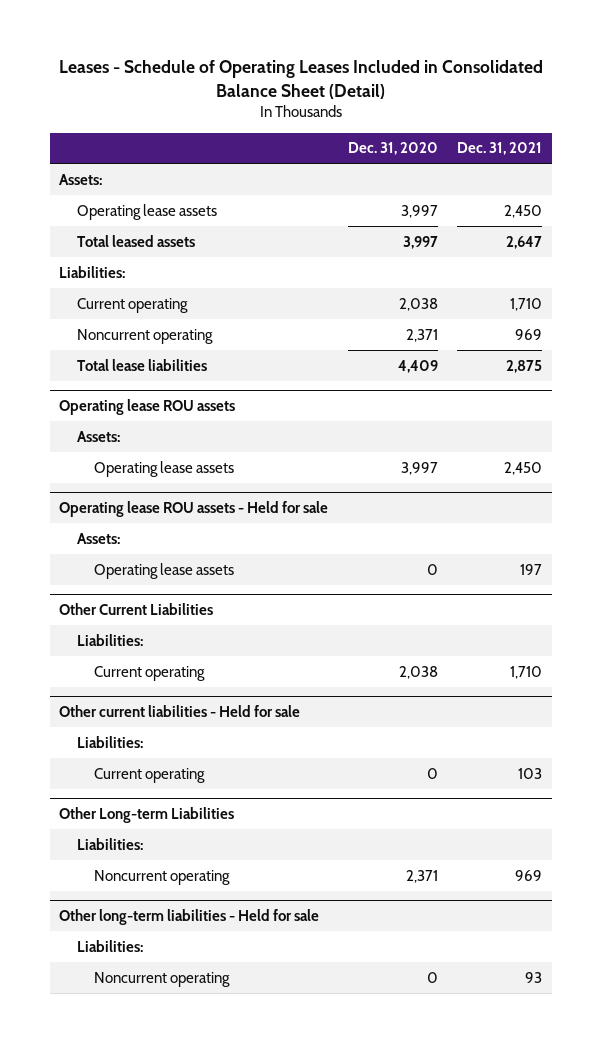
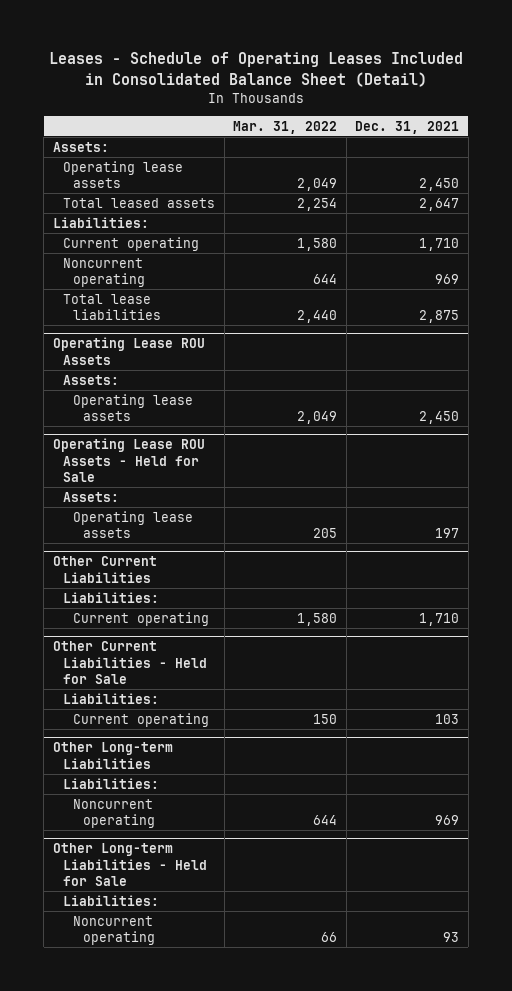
[347,142,438,156] Dec. 31, 2020 -> none
none -> [233,120,338,134] Mar. 31, 2022
[59,399,236,416] Operating lease ROU assets -> [52,337,205,365] Operating Lease ROU Assets
[59,501,329,518] Operating lease ROU assets - Held for sale -> [52,438,205,483] Operating Lease ROU Assets - Held for Sale
[59,705,301,718] Other current liabilities - Held for sale -> [52,641,208,685] Other Current Liabilities - Held for Sale
[59,909,320,926] Other long-term liabilities - Held for sale -> [52,843,208,887] Other Long-term Liabilities - Held for Sale

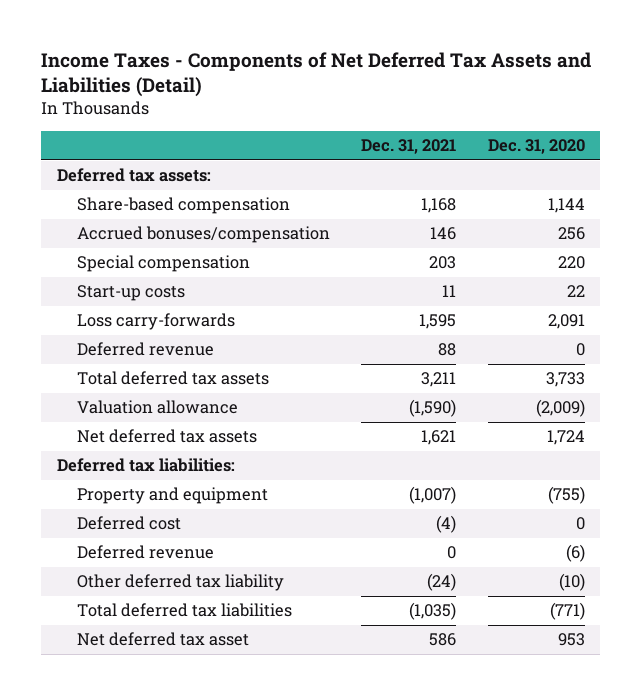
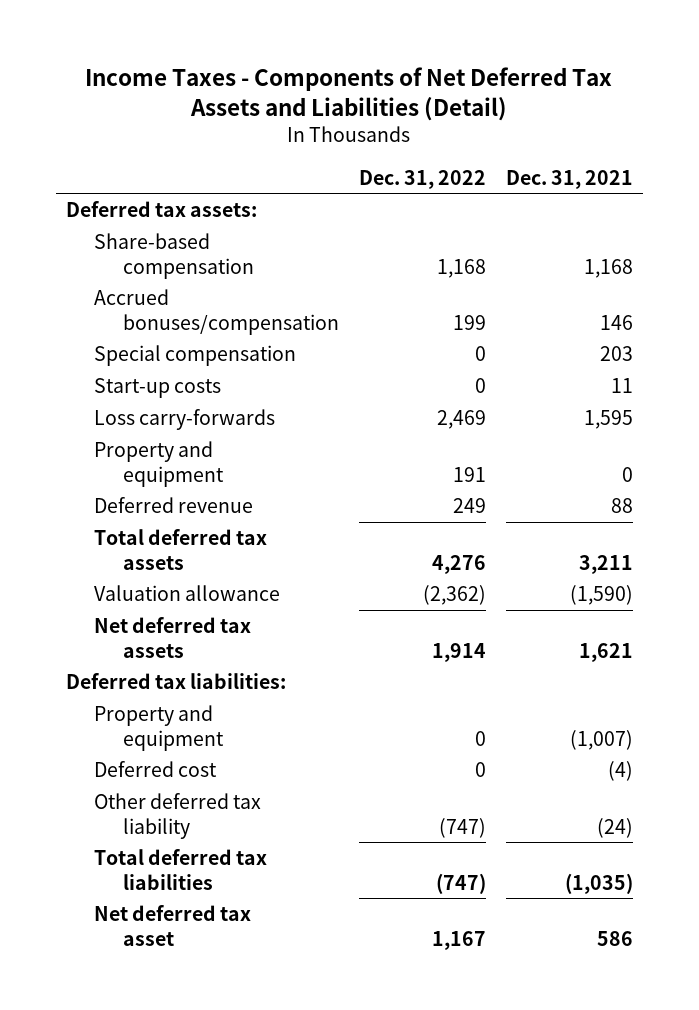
[487,139,585,155] Dec. 31, 2020 -> none
none -> [358,169,486,189] Dec. 31, 2022
none -> [94,440,224,487] Property and equipment
[77,545,215,560] Deferred revenue -> none

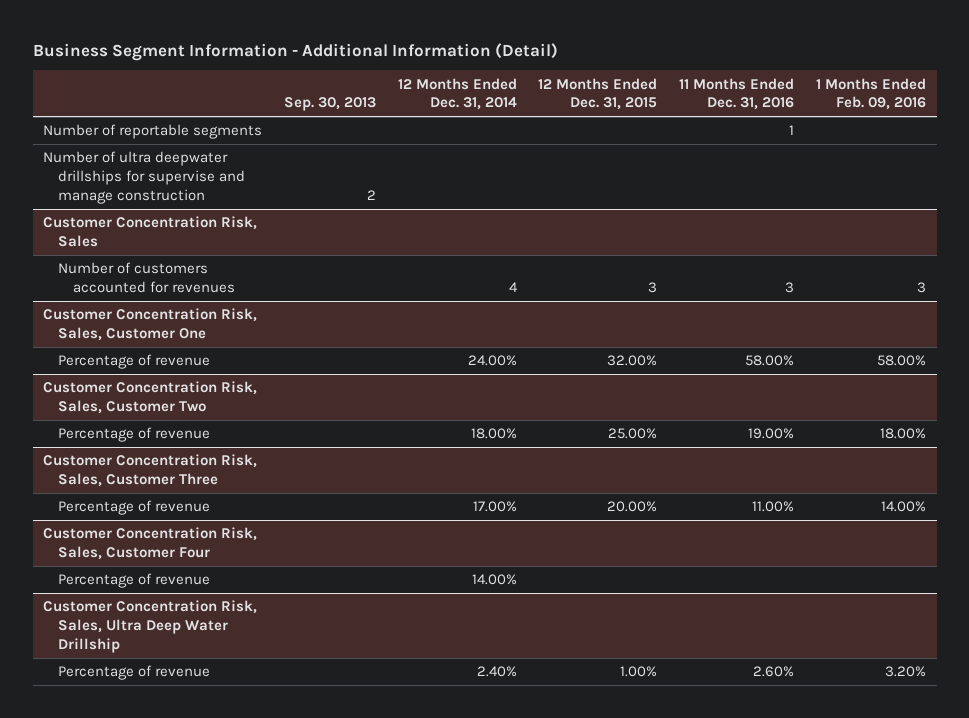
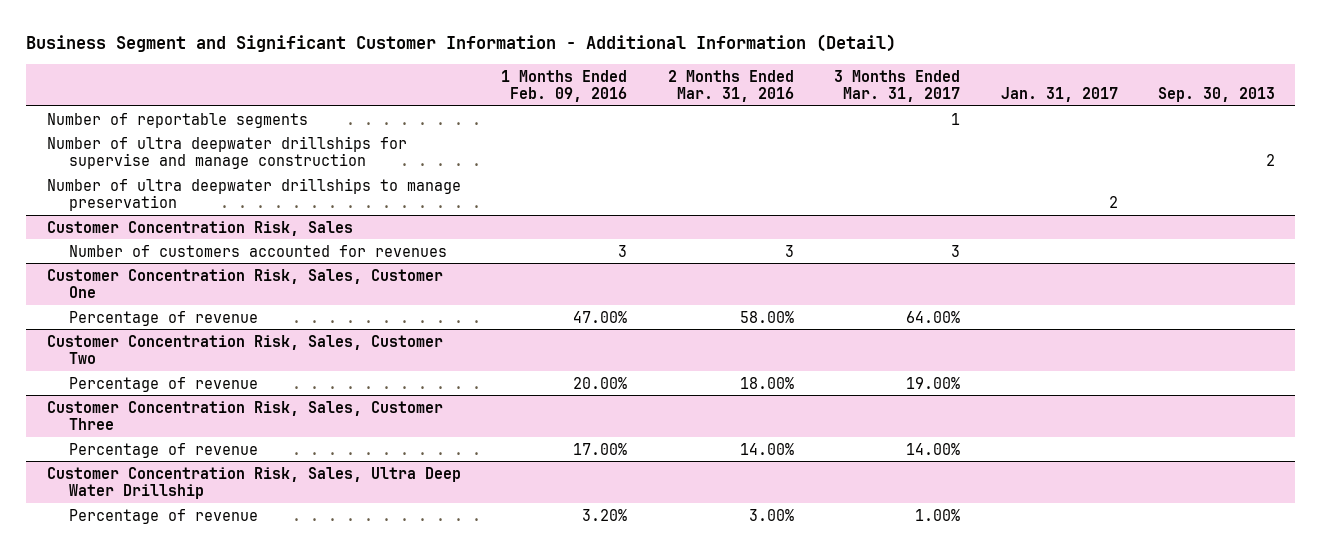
[32,42,558,61] Business Segment Information - Additional Information (Detail) -> [26,34,897,53] Business Segment and Significant Customer Information - Additional Information (Detail)
[397,77,517,111] 12 Months Ended Dec. 31, 2014 -> none
[538,77,658,111] 12 Months Ended Dec. 31, 2015 -> none
[679,77,795,111] 11 Months Ended Dec. 31, 2016 -> none
none -> [667,69,794,103] 2 Months Ended Mar. 31, 2016
none -> [834,69,961,103] 3 Months Ended Mar. 31, 2017
none -> [1000,87,1118,103] Jan. 31, 2017
none -> [46,177,461,211] Number of ultra deepwater drillships to manage preservation
[876,355,926,367] 58.00% -> [573,310,628,323] 47.00%
[879,428,926,440] 18.00% -> [573,376,628,389] 20.00%
[43,527,258,560] Customer Concentration Risk, Sales, Customer Four -> none
[58,573,211,589] Percentage of revenue -> none
[880,501,926,513] 14.00% -> [573,442,628,455] 17.00%

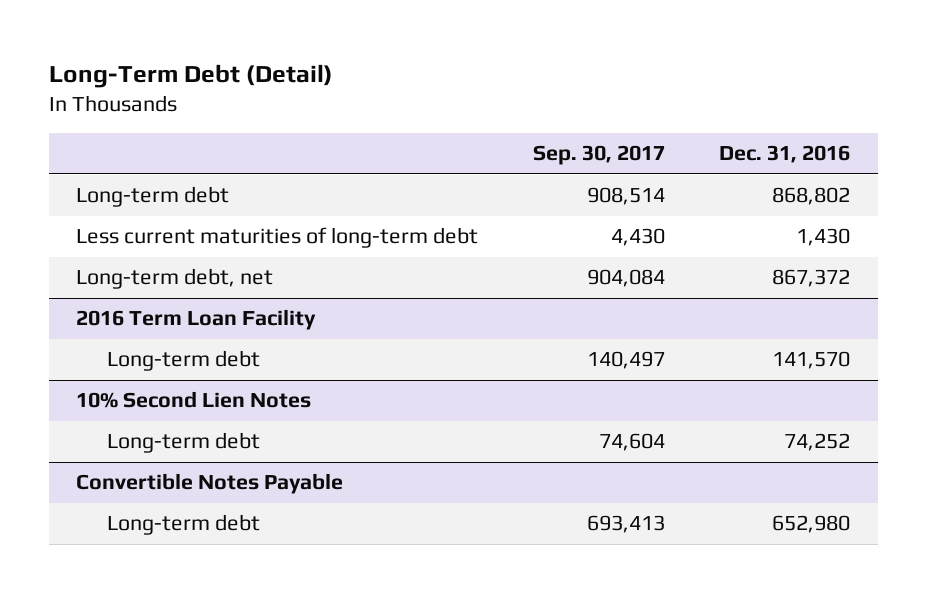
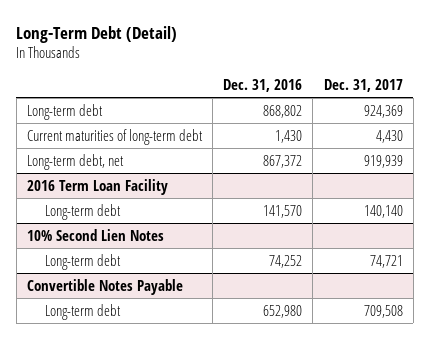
[532,145,665,166] Sep. 30, 2017 -> none
none -> [323,79,403,93] Dec. 31, 2017
[76,227,479,249] Less current maturities of long-term debt -> [26,128,203,145] Current maturities of long-term debt

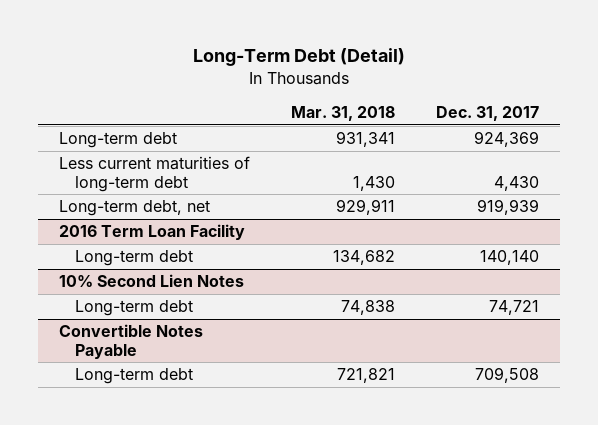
[223,79,303,93] Dec. 31, 2016 -> none
none -> [290,106,395,122] Mar. 31, 2018
[26,128,203,145] Current maturities of long-term debt -> [58,156,250,192] Less current maturities of long-term debt

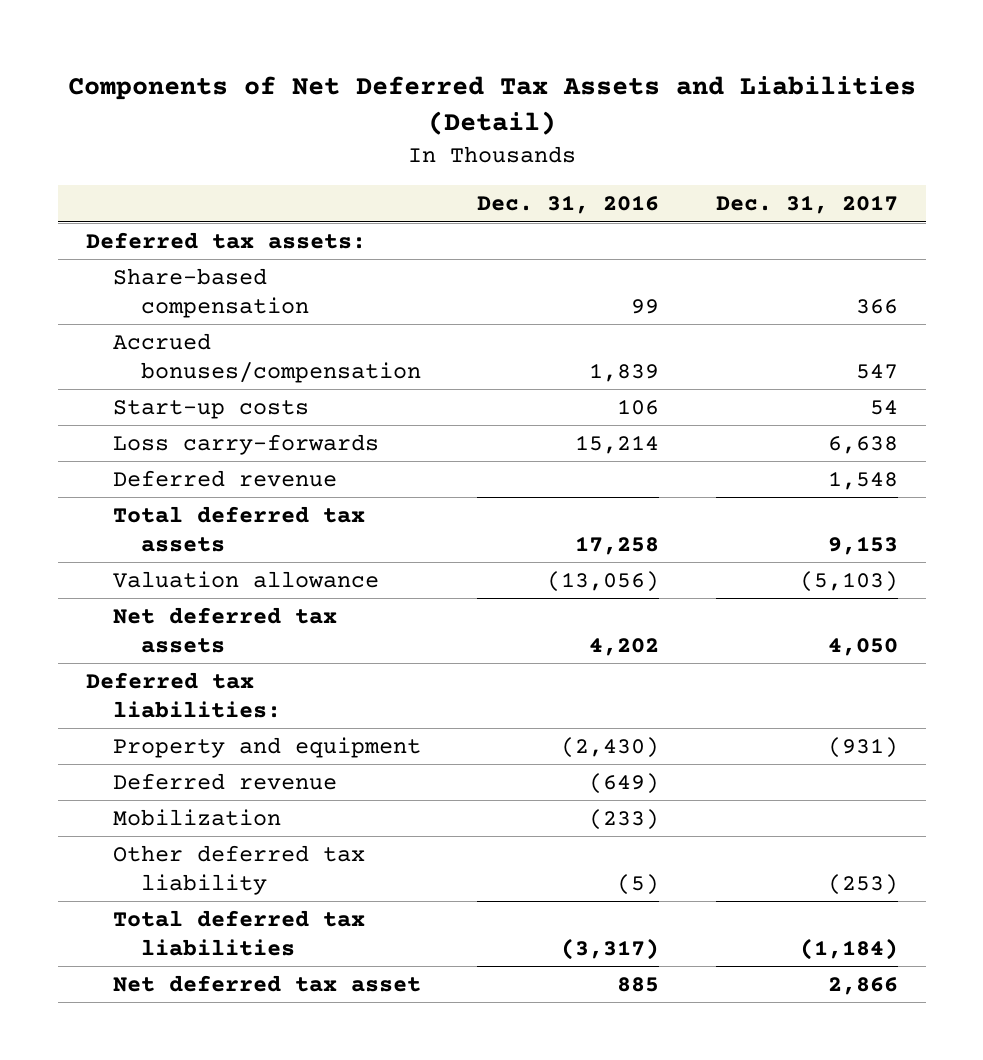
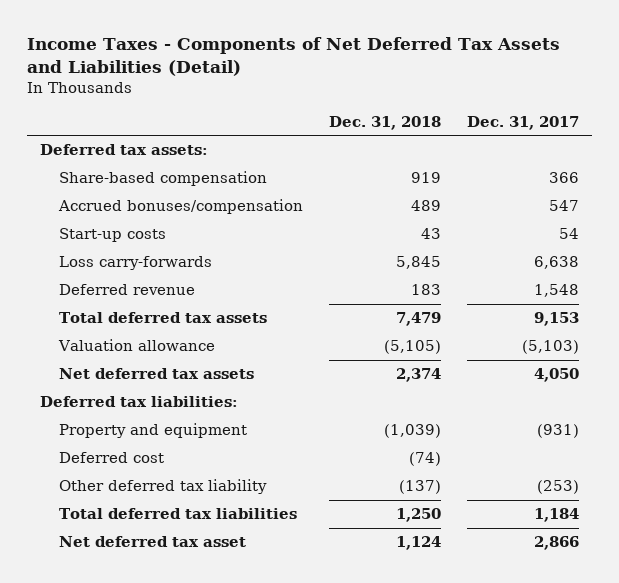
[67,76,916,136] Components of Net Deferred Tax Assets and Liabilities (Detail) -> [27,36,561,76] Income Taxes - Components of Net Deferred Tax Assets and Liabilities (Detail)
[477,195,660,215] Dec. 31, 2016 -> none
none -> [328,115,441,130] Dec. 31, 2018
[113,808,282,826] Mobilization -> none
[113,772,338,790] Deferred revenue -> [58,452,164,464] Deferred cost
[799,937,898,960] (1,184) -> [533,508,579,523] 1,184

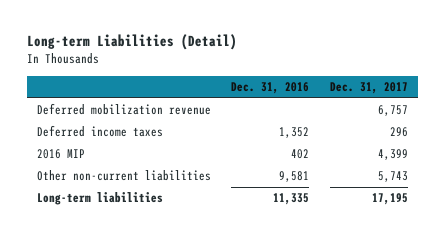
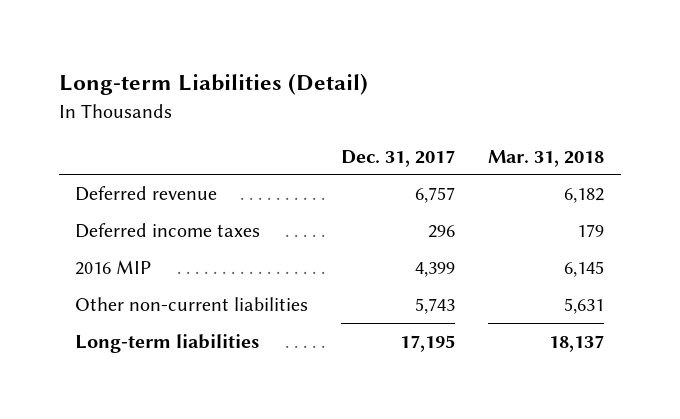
[231,82,310,95] Dec. 31, 2016 -> none
none -> [488,149,605,167] Mar. 31, 2018
[37,103,212,116] Deferred mobilization revenue -> [75,185,218,201] Deferred revenue

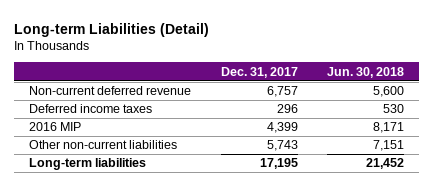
[488,149,605,167] Mar. 31, 2018 -> none
none -> [327,66,405,78] Jun. 30, 2018
[75,185,218,201] Deferred revenue -> [29,86,192,96] Non-current deferred revenue

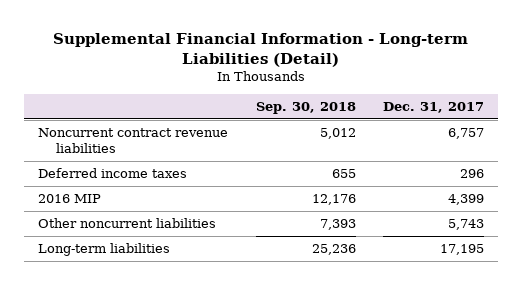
[14,22,210,37] Long-term Liabilities (Detail) -> [53,32,469,67] Supplemental Financial Information - Long-term Liabilities (Detail)
[327,66,405,78] Jun. 30, 2018 -> none
none -> [255,102,356,115] Sep. 30, 2018
[29,86,192,96] Non-current deferred revenue -> [37,128,228,154] Noncurrent contract revenue liabilities
[29,140,178,150] Other non-current liabilities -> [37,218,216,229] Other noncurrent liabilities

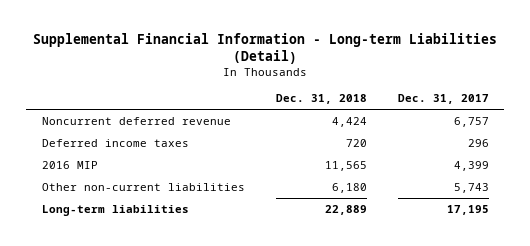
[255,102,356,115] Sep. 30, 2018 -> none
none -> [275,94,367,105] Dec. 31, 2018
[37,128,228,154] Noncurrent contract revenue liabilities -> [41,117,231,126] Noncurrent deferred revenue
[37,218,216,229] Other noncurrent liabilities -> [41,183,245,192] Other non-current liabilities

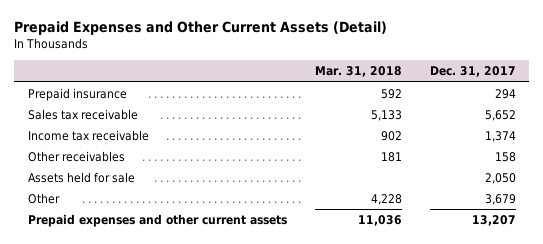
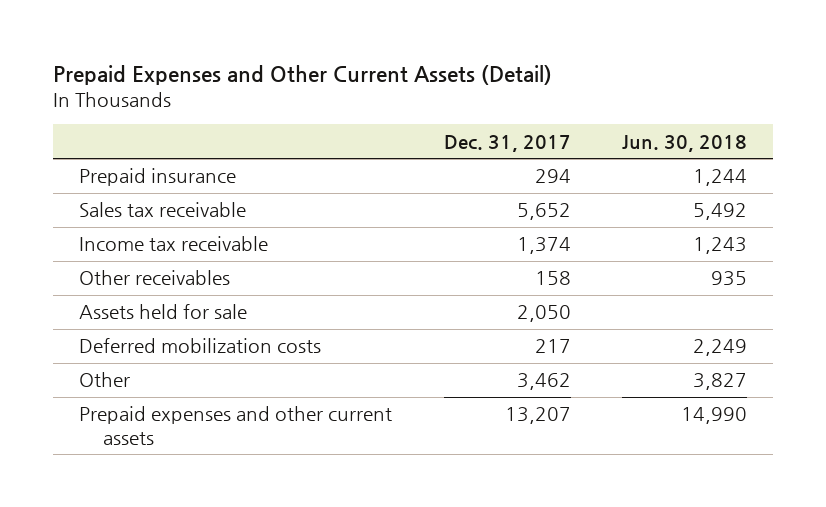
[314,66,402,78] Mar. 31, 2018 -> none
none -> [622,134,748,152] Jun. 30, 2018
none -> [78,338,321,354] Deferred mobilization costs
[484,193,516,205] 3,679 -> [516,373,571,391] 3,462

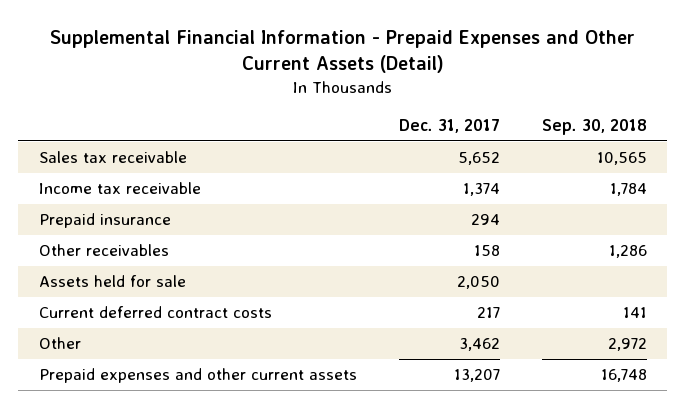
[52,65,552,86] Prepaid Expenses and Other Current Assets (Detail) -> [49,30,635,74] Supplemental Financial Information - Prepaid Expenses and Other Current Assets (Detail)
[622,134,748,152] Jun. 30, 2018 -> none
none -> [541,118,647,135] Sep. 30, 2018
[78,168,236,187] Prepaid insurance -> [39,213,172,229] Prepaid insurance
[78,338,321,354] Deferred mobilization costs -> [39,306,273,319] Current deferred contract costs

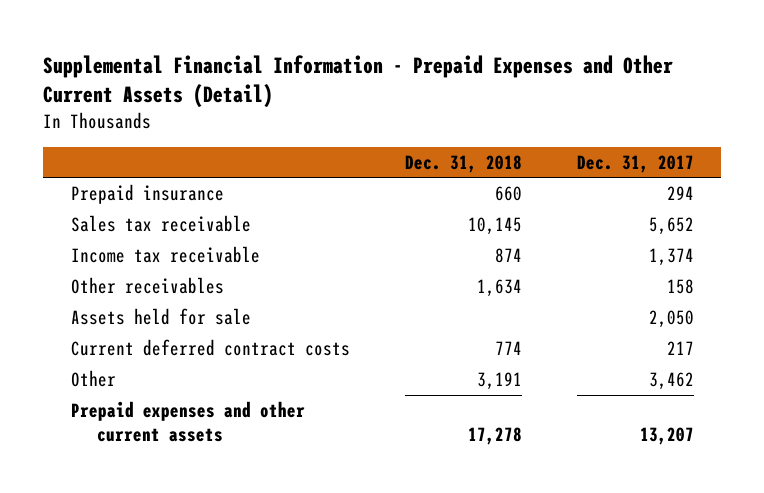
[541,118,647,135] Sep. 30, 2018 -> none
none -> [404,154,522,173] Dec. 31, 2018
[39,213,172,229] Prepaid insurance -> [70,184,224,205] Prepaid insurance

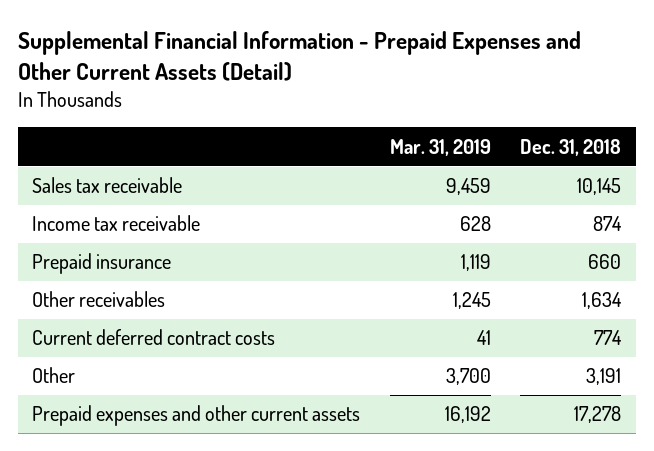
[576,154,694,173] Dec. 31, 2017 -> none
none -> [389,138,491,156] Mar. 31, 2019
[70,184,224,205] Prepaid insurance -> [32,253,172,275] Prepaid insurance
[70,308,251,326] Assets held for sale -> none

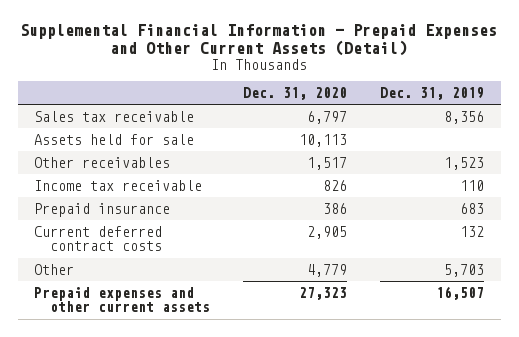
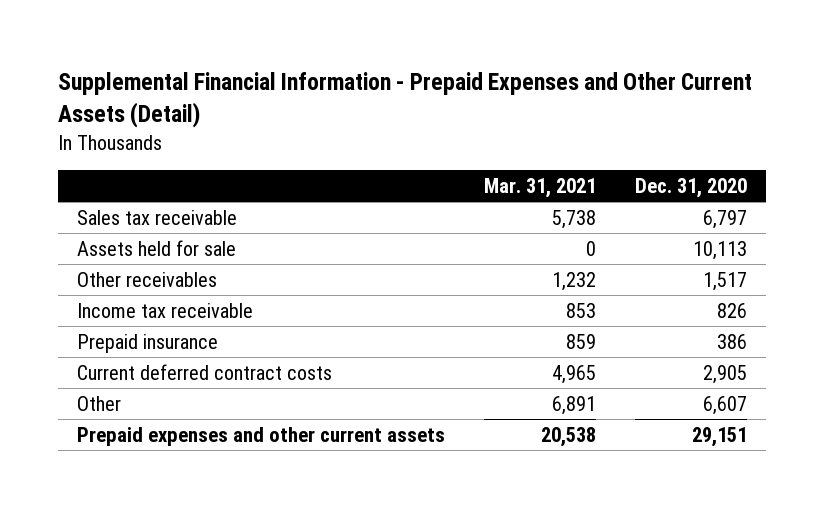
[380,87,485,101] Dec. 31, 2019 -> none
none -> [483,177,596,198] Mar. 31, 2021
[307,263,348,277] 4,779 -> [702,395,747,415] 6,607
[299,286,348,300] 27,323 -> [691,426,747,447] 29,151

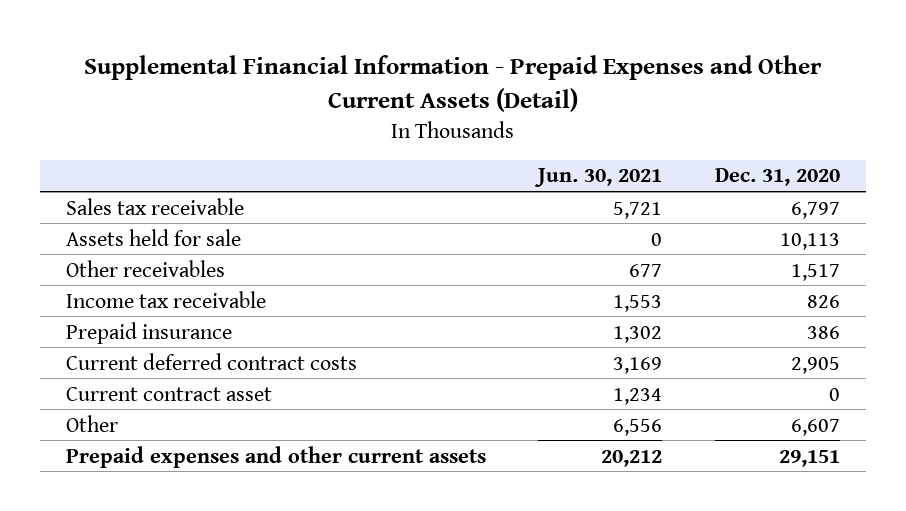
[483,177,596,198] Mar. 31, 2021 -> none
none -> [534,168,663,188] Jun. 30, 2021
none -> [66,386,273,401] Current contract asset

